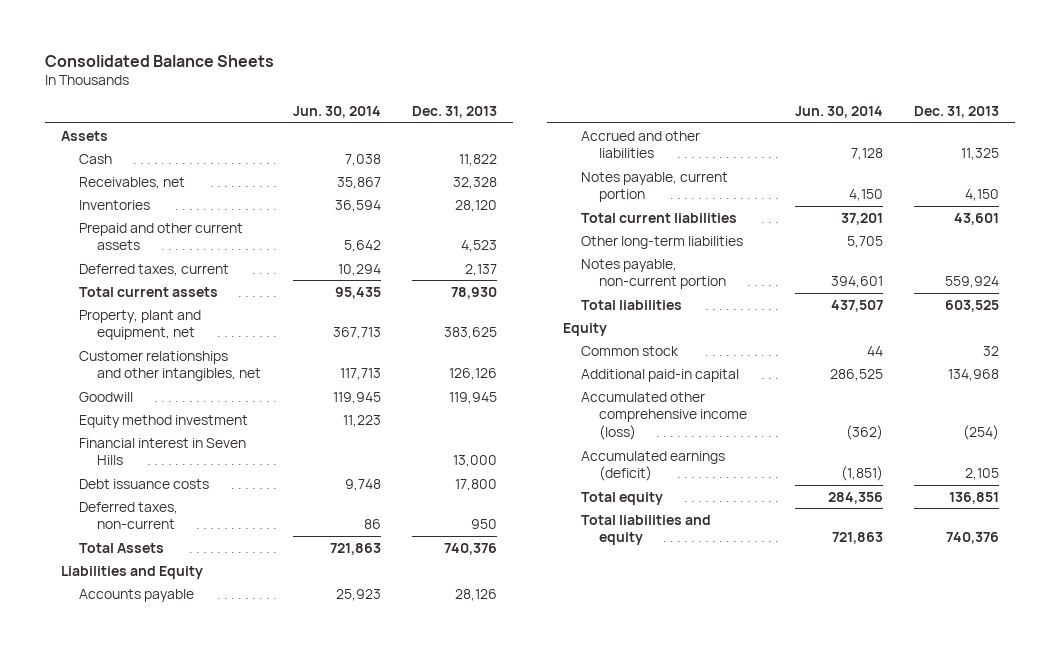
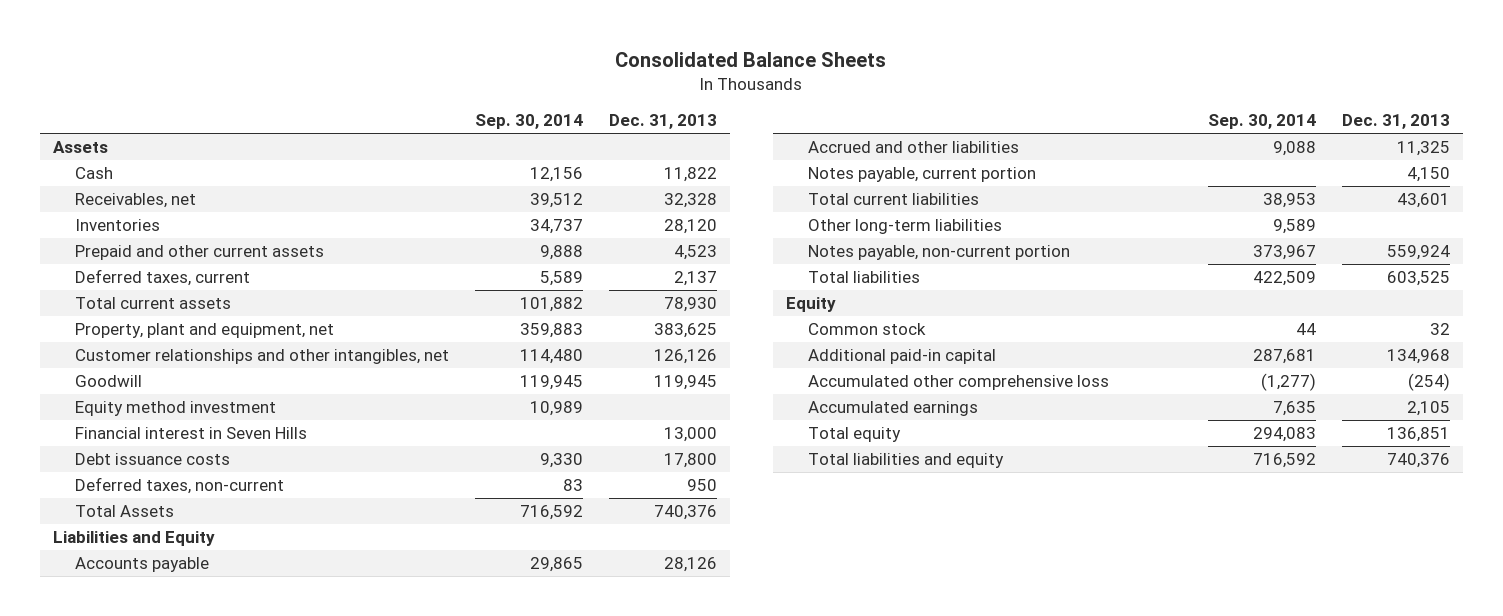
[292,105,381,118] Jun. 30, 2014 -> none
none -> [475,114,584,130] Sep. 30, 2014
[581,391,748,441] Accumulated other comprehensive income (loss) -> [808,375,1110,391] Accumulated other comprehensive loss
[581,450,726,482] Accumulated earnings (deficit) -> [808,401,979,417] Accumulated earnings

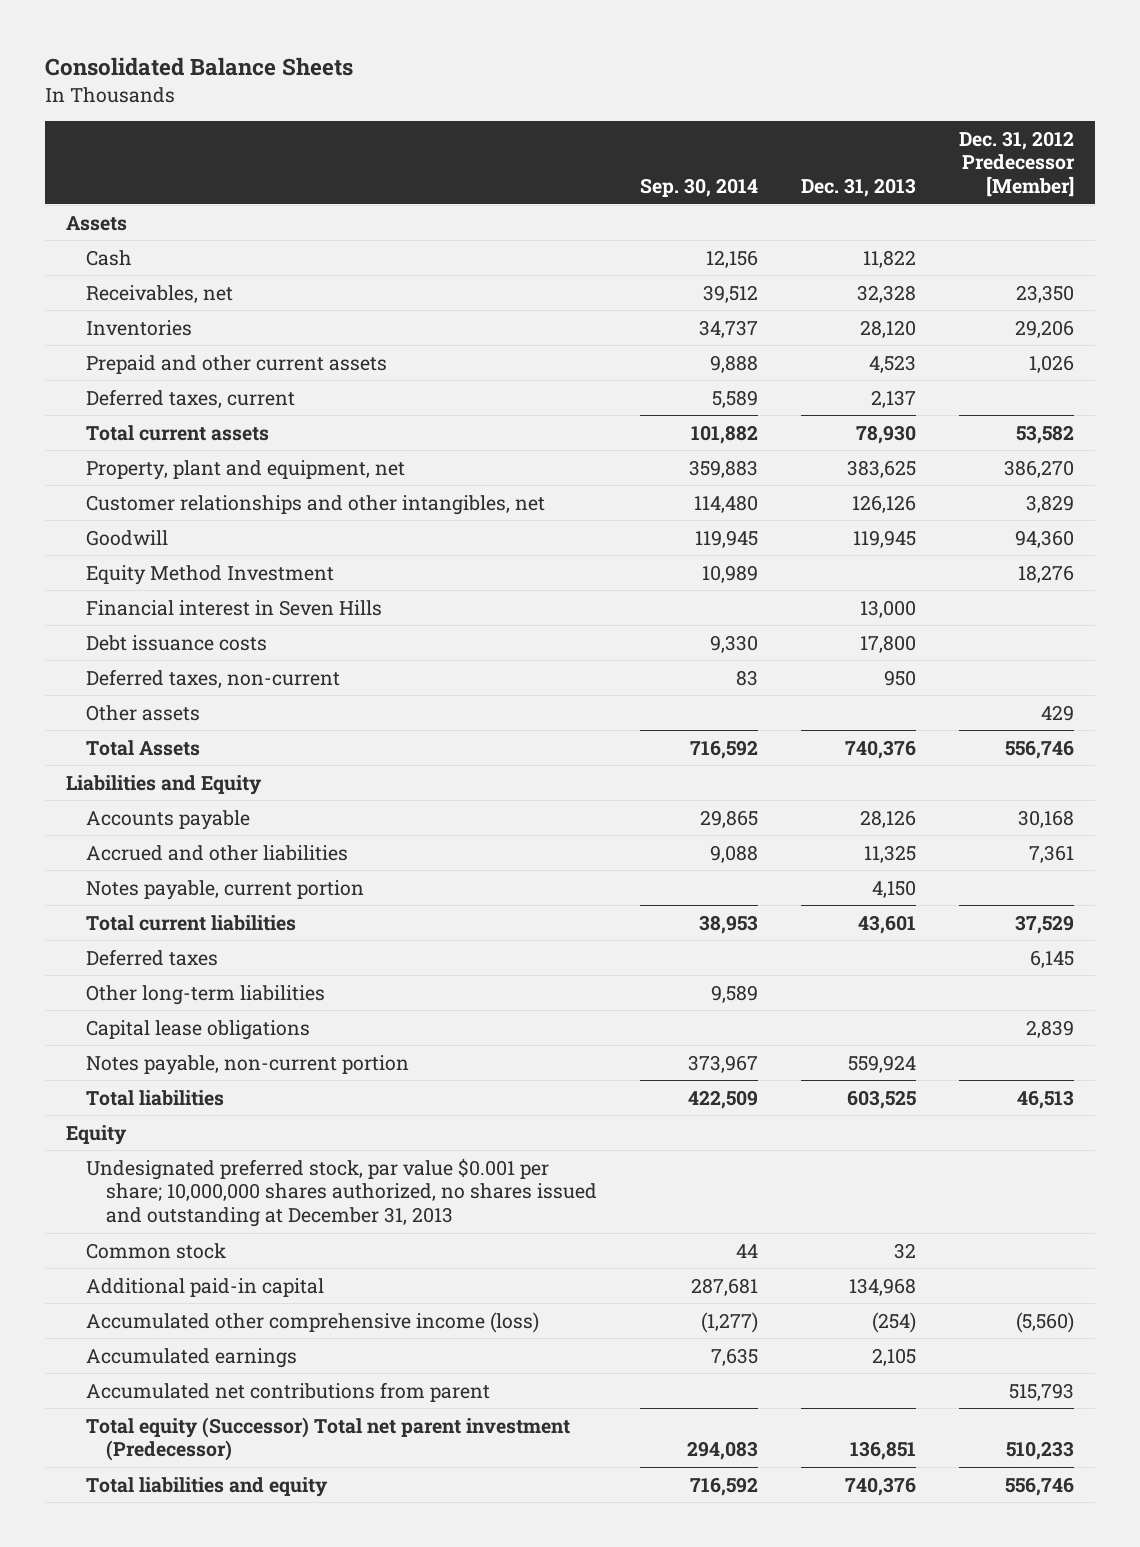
none -> [958,130,1075,198] Dec. 31, 2012 Predecessor [Member]
[75,401,277,417] Equity method investment -> [86,564,335,585] Equity Method Investment
none -> [86,704,201,721] Other assets
none -> [86,948,219,966] Deferred taxes
none -> [86,1019,311,1040] Capital lease obligations
none -> [86,1157,598,1228] Undesignated preferred stock, par value $0.001 per share; 10,000,000 shares authorized, no shares issued and outstanding at December 31, 2013
[808,375,1110,391] Accumulated other comprehensive loss -> [86,1311,540,1333] Accumulated other comprehensive income (loss)
none -> [86,1381,491,1402] Accumulated net contributions from parent
[808,427,902,443] Total equity -> [86,1416,571,1462] Total equity (Successor) Total net parent investment (Predecessor)

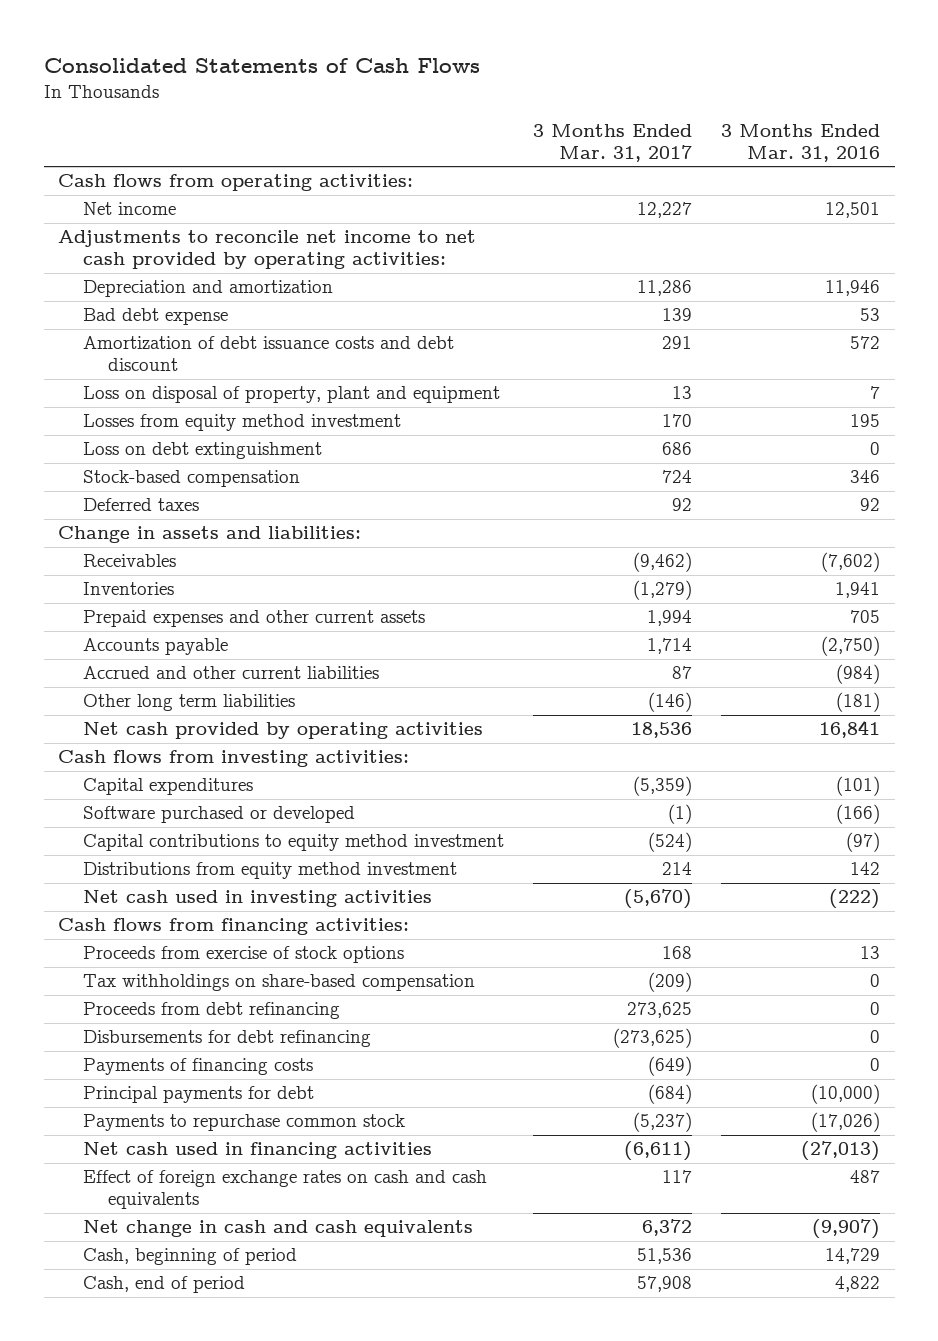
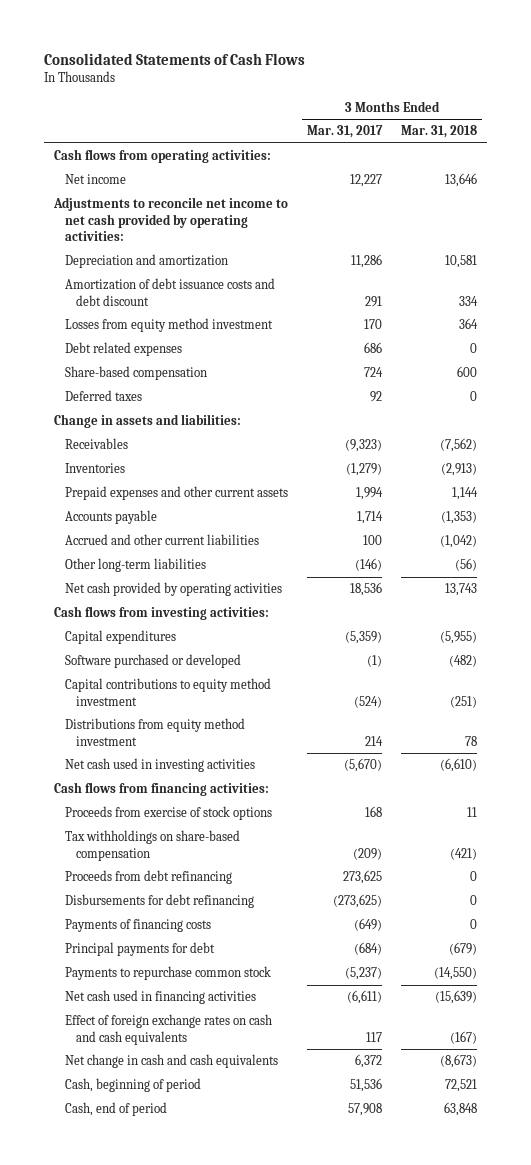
[721,124,881,163] 3 Months Ended Mar. 31, 2016 -> none
none -> [401,125,478,139] Mar. 31, 2018
[83,308,229,326] Bad debt expense -> none
[83,386,501,404] Loss on disposal of property, plant and equipment -> none
[83,442,323,460] Loss on debt extinguishment -> [64,342,182,357] Debt related expenses
[83,470,301,488] Stock-based compensation -> [64,366,207,381] Share-based compensation
[633,552,693,573] (9,462) -> [345,439,383,453] (9,323)
[672,666,693,680] 87 -> [363,535,383,546] 100
[83,694,296,712] Other long term liabilities -> [64,558,206,573] Other long-term liabilities

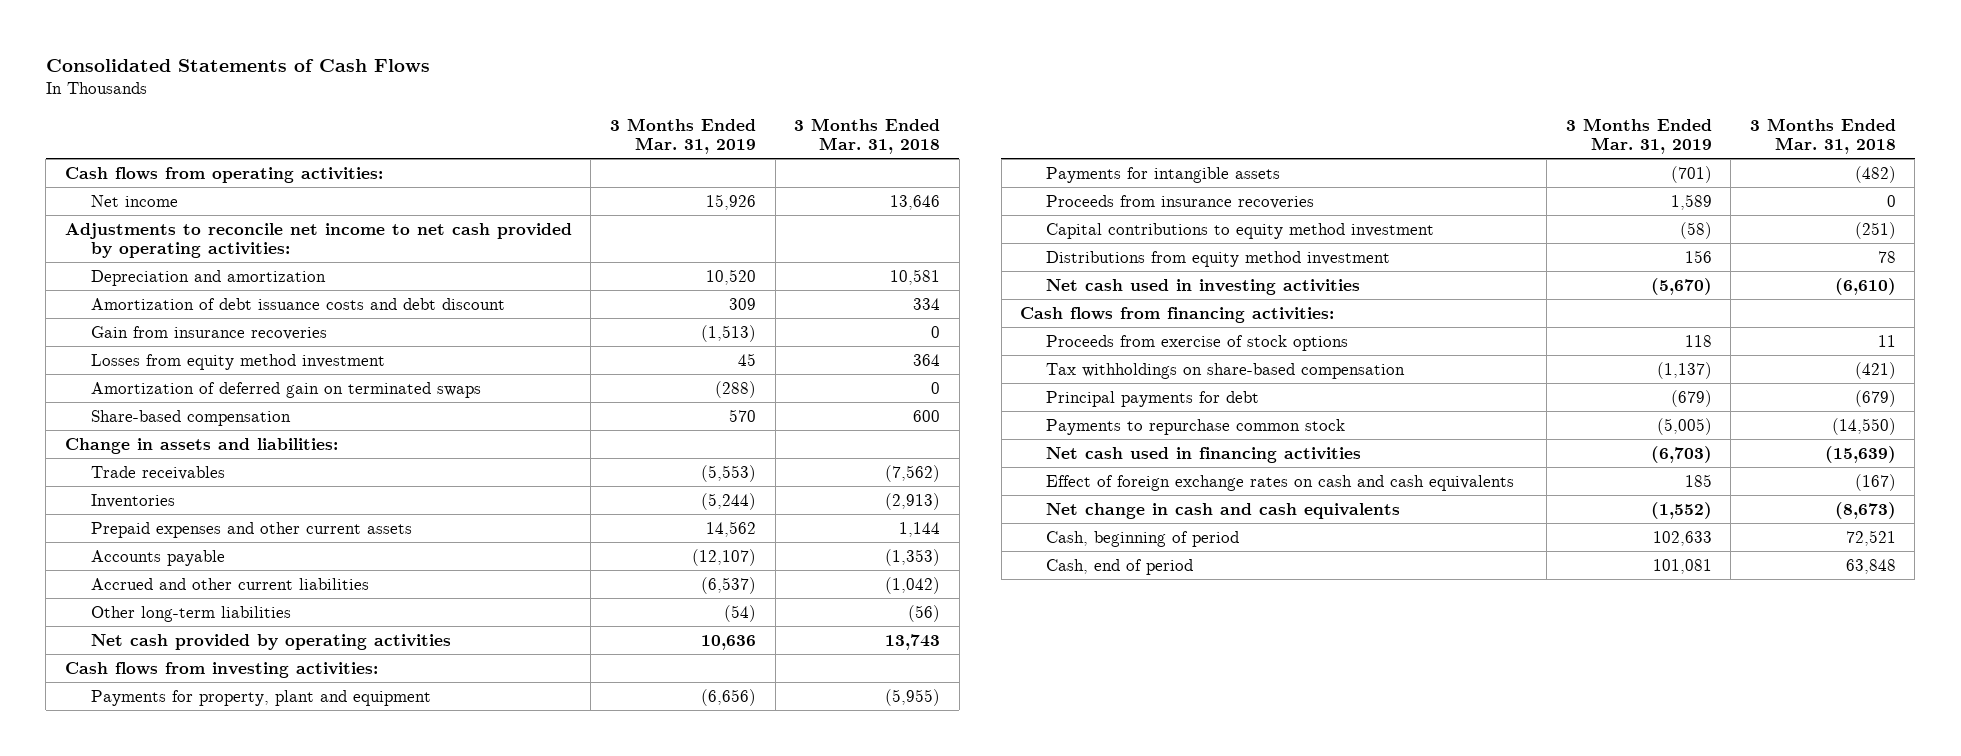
[307,125,384,139] Mar. 31, 2017 -> none
none -> [610,117,757,154] 3 Months Ended Mar. 31, 2019
none -> [90,325,327,340] Gain from insurance recoveries
[64,342,182,357] Debt related expenses -> none
none -> [90,381,481,398] Amortization of deferred gain on terminated swaps
[64,390,142,402] Deferred taxes -> none
[64,438,128,450] Receivables -> [90,465,225,480] Trade receivables
[64,630,176,645] Capital expenditures -> [90,689,431,706] Payments for property, plant and equipment
[64,654,241,669] Software purchased or developed -> [1046,166,1281,183] Payments for intangible assets
none -> [1046,194,1315,209] Proceeds from insurance recoveries
[64,870,232,885] Proceeds from debt refinancing -> none
[64,894,254,909] Disbursements for debt refinancing -> none
[64,919,211,933] Payments of financing costs -> none

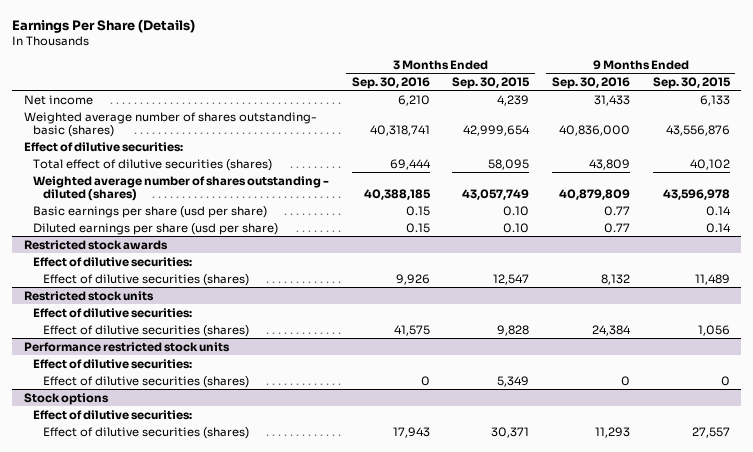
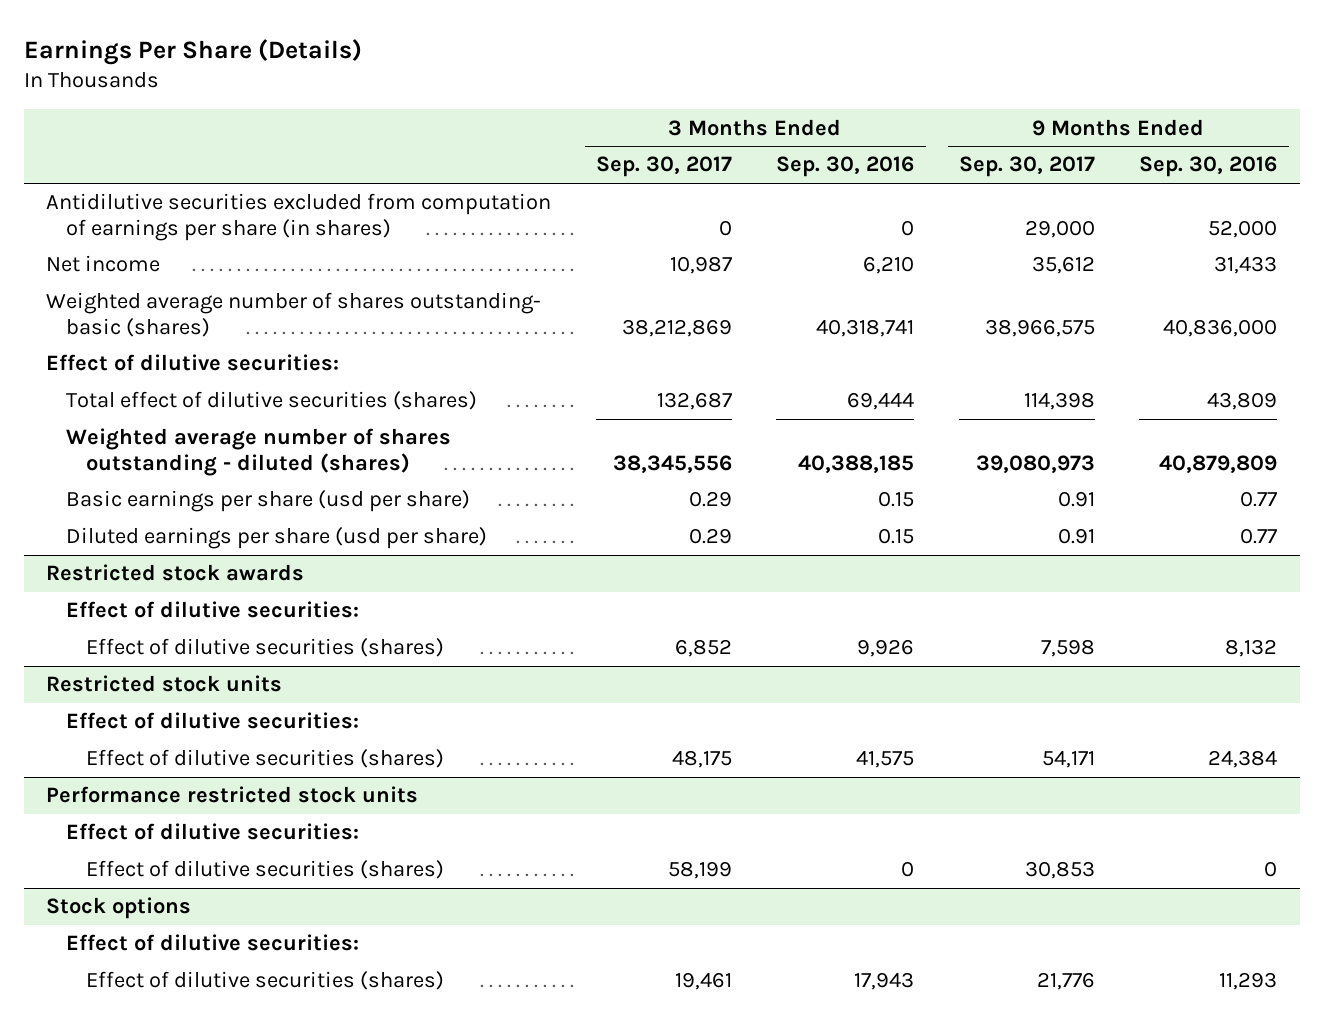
[452,76,531,89] Sep. 30, 2015 -> none
[652,76,731,89] Sep. 30, 2015 -> none
none -> [595,156,732,178] Sep. 30, 2017
none -> [958,156,1095,178] Sep. 30, 2017
none -> [46,193,552,241] Antidilutive securities excluded from computation of earnings per share (in shares)

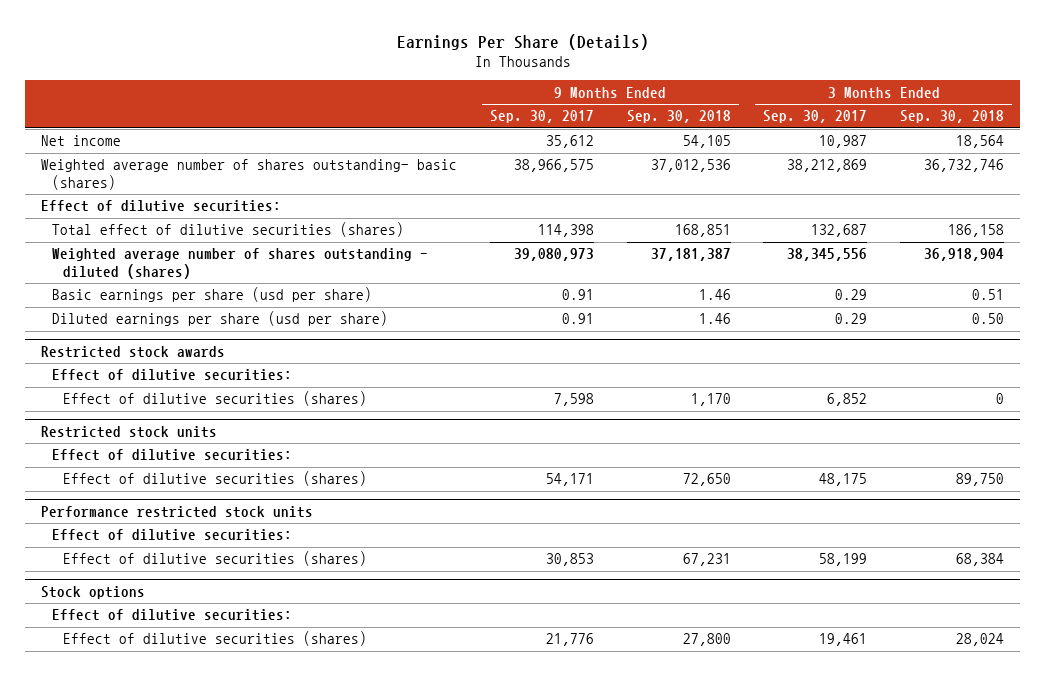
[776,156,915,178] Sep. 30, 2016 -> none
[1139,156,1278,178] Sep. 30, 2016 -> none
none -> [626,110,731,124] Sep. 30, 2018
none -> [900,110,1005,124] Sep. 30, 2018
[46,193,552,241] Antidilutive securities excluded from computation of earnings per share (in shares) -> none

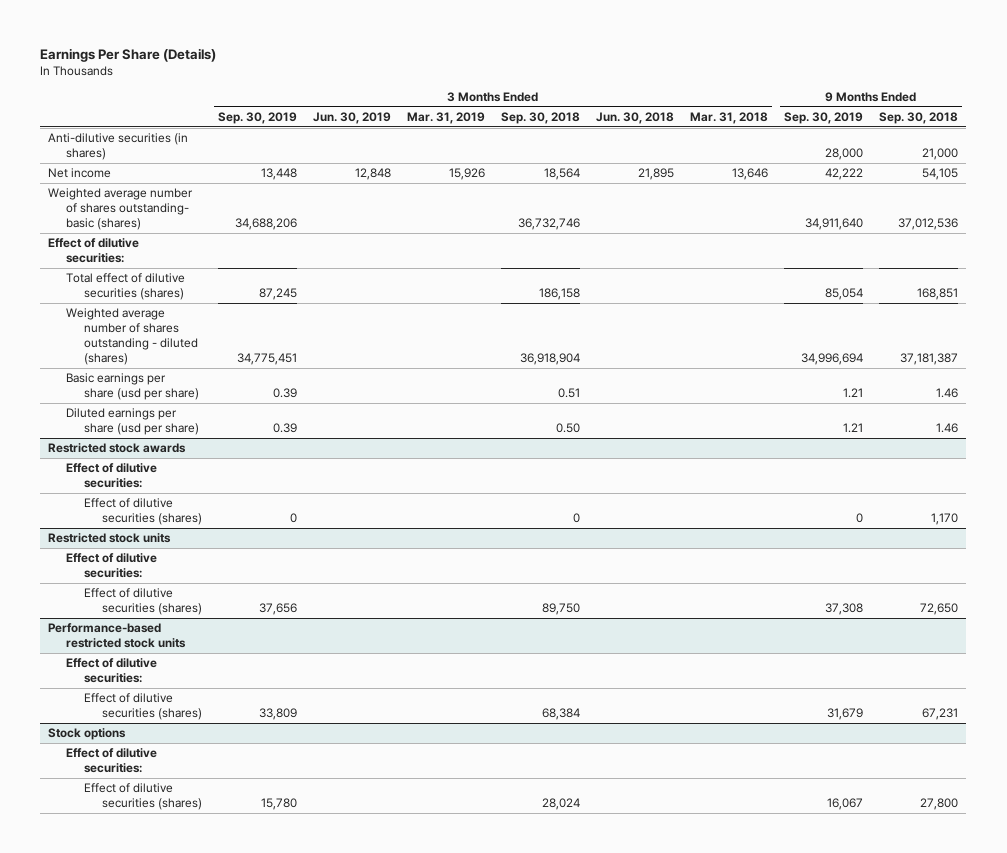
[489,110,594,124] Sep. 30, 2017 -> none
[763,110,868,124] Sep. 30, 2017 -> none
none -> [218,111,298,124] Sep. 30, 2019
none -> [313,111,392,124] Jun. 30, 2019
none -> [407,111,486,124] Mar. 31, 2019
none -> [596,111,675,124] Jun. 30, 2018
none -> [690,111,769,124] Mar. 31, 2018
none -> [784,111,864,124] Sep. 30, 2019
none -> [48,133,189,161] Anti-dilutive securities (in shares)
[41,506,314,519] Performance restricted stock units -> [48,623,187,649] Performance-based restricted stock units

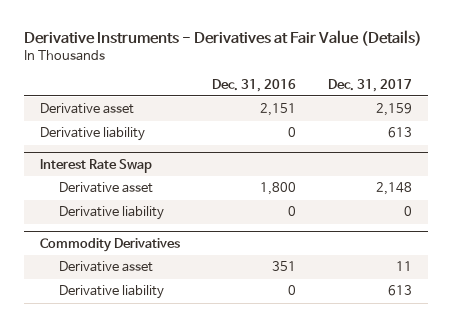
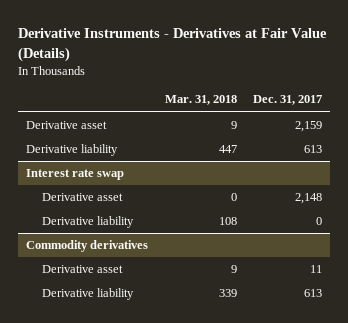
[211,78,296,92] Dec. 31, 2016 -> none
none -> [164,95,237,106] Mar. 31, 2018
[39,158,152,173] Interest Rate Swap -> [26,169,125,181] Interest rate swap
[39,237,180,252] Commodity Derivatives -> [26,240,149,253] Commodity derivatives

